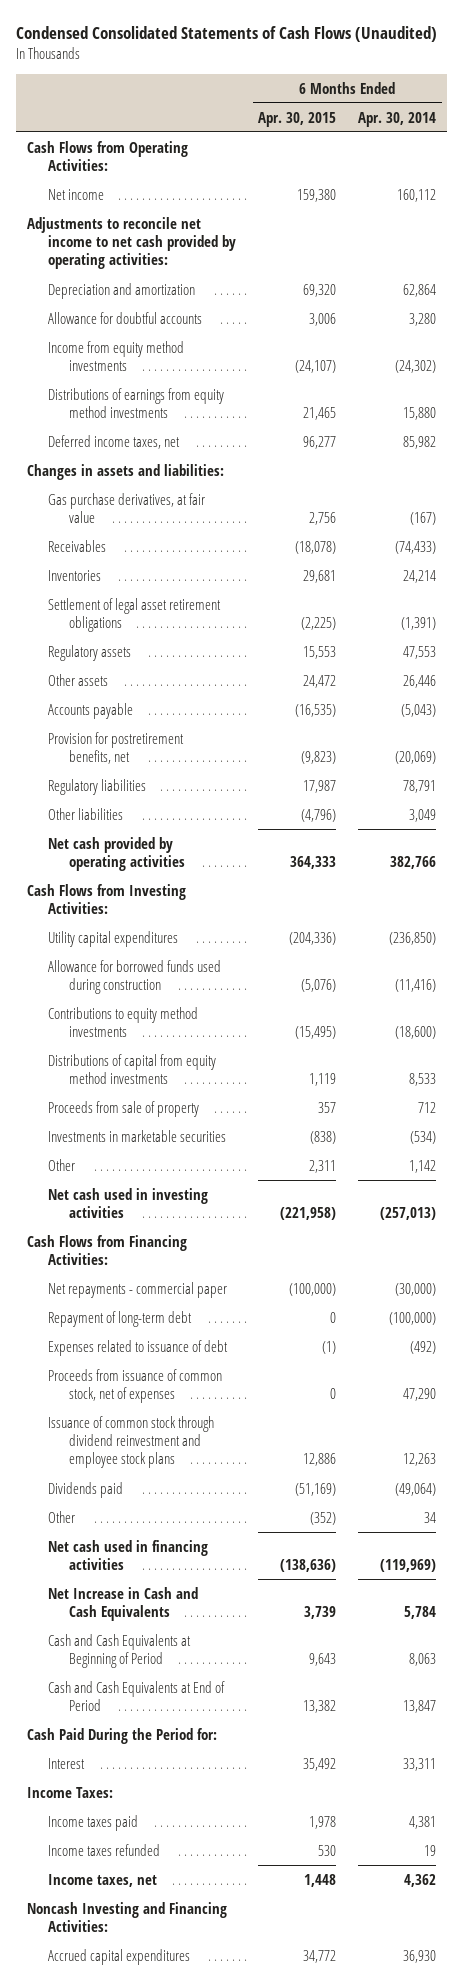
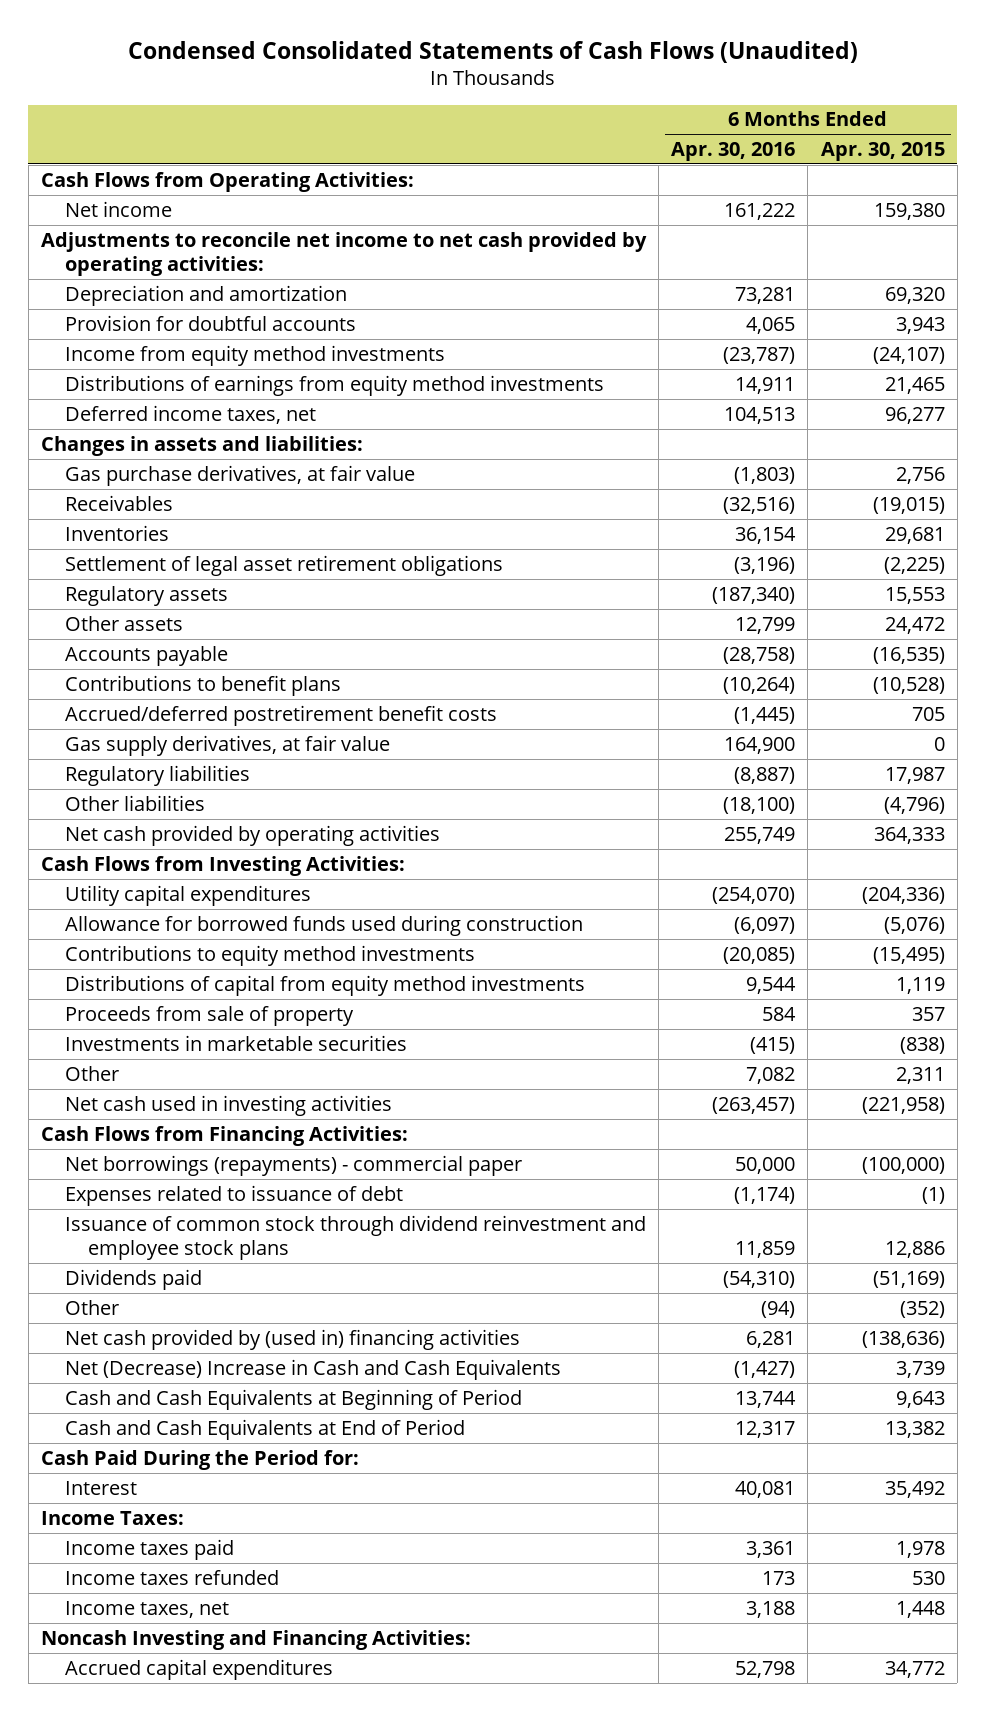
[358,111,437,127] Apr. 30, 2014 -> none
none -> [671,141,796,161] Apr. 30, 2016
[47,311,202,324] Allowance for doubtful accounts -> [64,314,356,331] Provision for doubtful accounts
[309,312,337,326] 3,006 -> [895,316,945,334] 3,943
[295,540,337,554] (18,078) -> [872,496,945,514] (19,015)
[47,731,184,765] Provision for postretirement benefits, net -> none
none -> [64,674,341,696] Contributions to benefit plans
none -> [64,704,497,726] Accrued/deferred postretirement benefit costs
none -> [64,734,390,756] Gas supply derivatives, at fair value
[47,1310,192,1327] Repayment of long-term debt -> none
[47,1281,227,1298] Net repayments - commercial paper -> [64,1154,522,1176] Net borrowings (repayments) - commercial paper
[47,1368,222,1404] Proceeds from issuance of common stock, net of expenses -> none
[47,1539,208,1571] Net cash used in financing activities -> [64,1328,520,1350] Net cash provided by (used in) financing activities
[47,1586,198,1622] Net Increase in Cash and Cash Equivalents -> [64,1358,561,1380] Net (Decrease) Increase in Cash and Cash Equivalents

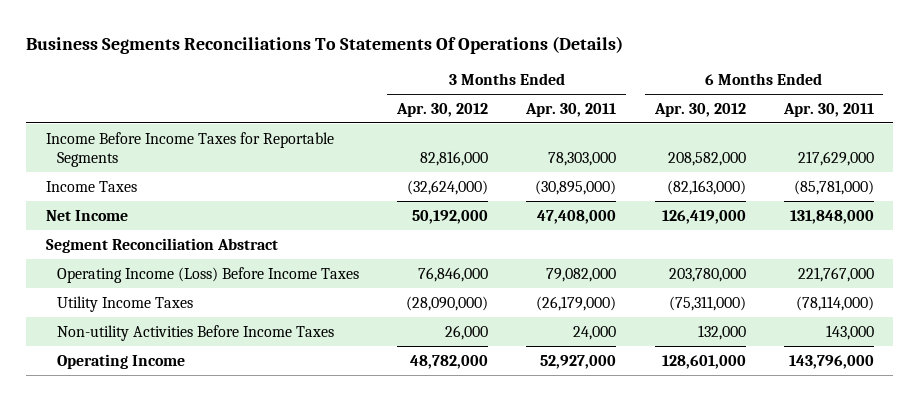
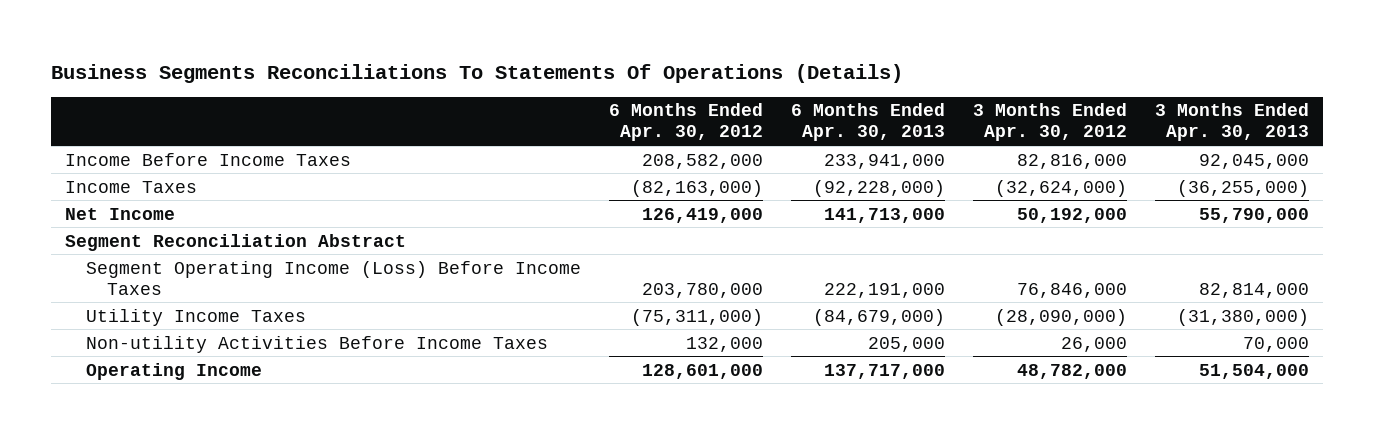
[525,102,617,117] Apr. 30, 2011 -> none
[782,102,874,117] Apr. 30, 2011 -> none
none -> [791,103,946,142] 6 Months Ended Apr. 30, 2013
none -> [1155,103,1310,142] 3 Months Ended Apr. 30, 2013
[45,131,334,167] Income Before Income Taxes for Reportable Segments -> [65,152,352,166] Income Before Income Taxes
[56,266,359,283] Operating Income (Loss) Before Income Taxes -> [86,260,582,295] Segment Operating Income (Loss) Before Income Taxes

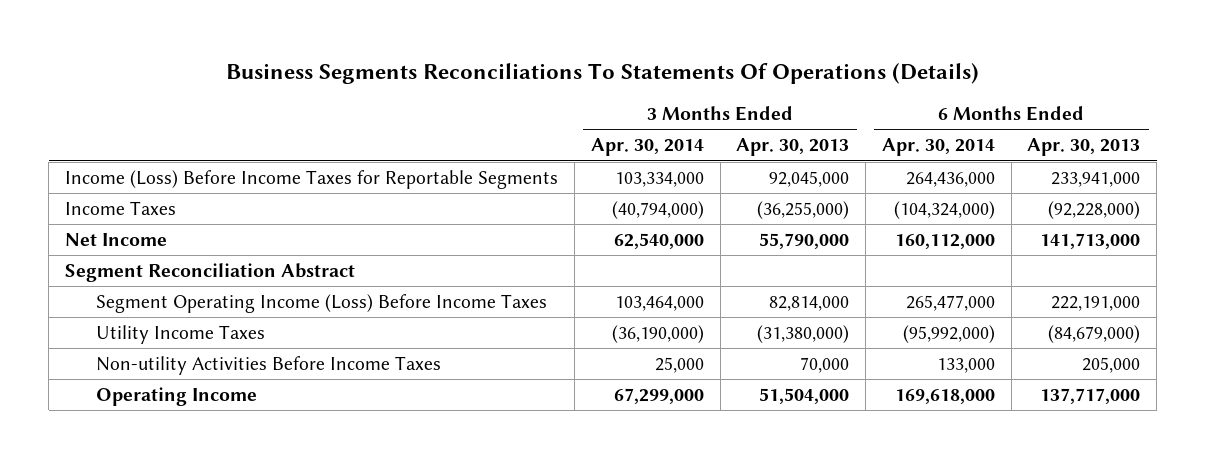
[609,103,764,142] 6 Months Ended Apr. 30, 2012 -> none
[973,103,1128,142] 3 Months Ended Apr. 30, 2012 -> none
none -> [590,138,704,157] Apr. 30, 2014
none -> [881,138,995,157] Apr. 30, 2014
[65,152,352,166] Income Before Income Taxes -> [65,169,559,189] Income (Loss) Before Income Taxes for Reportable Segments

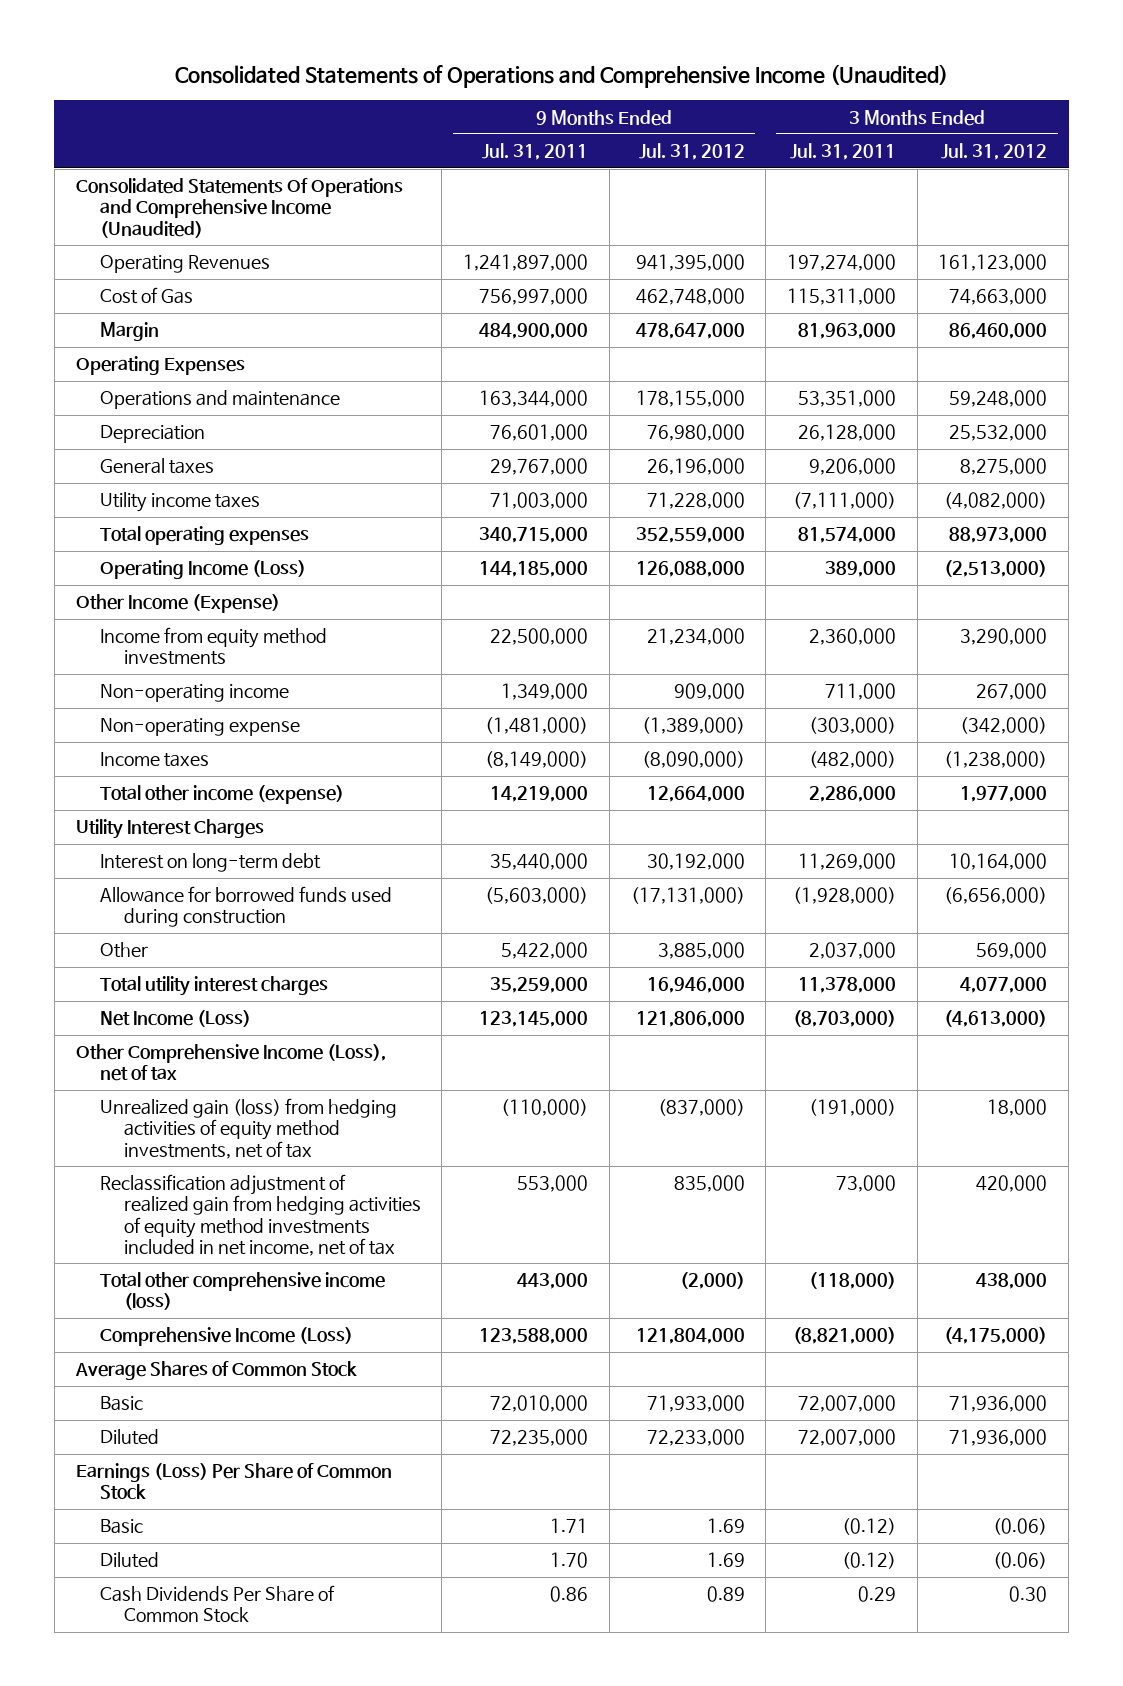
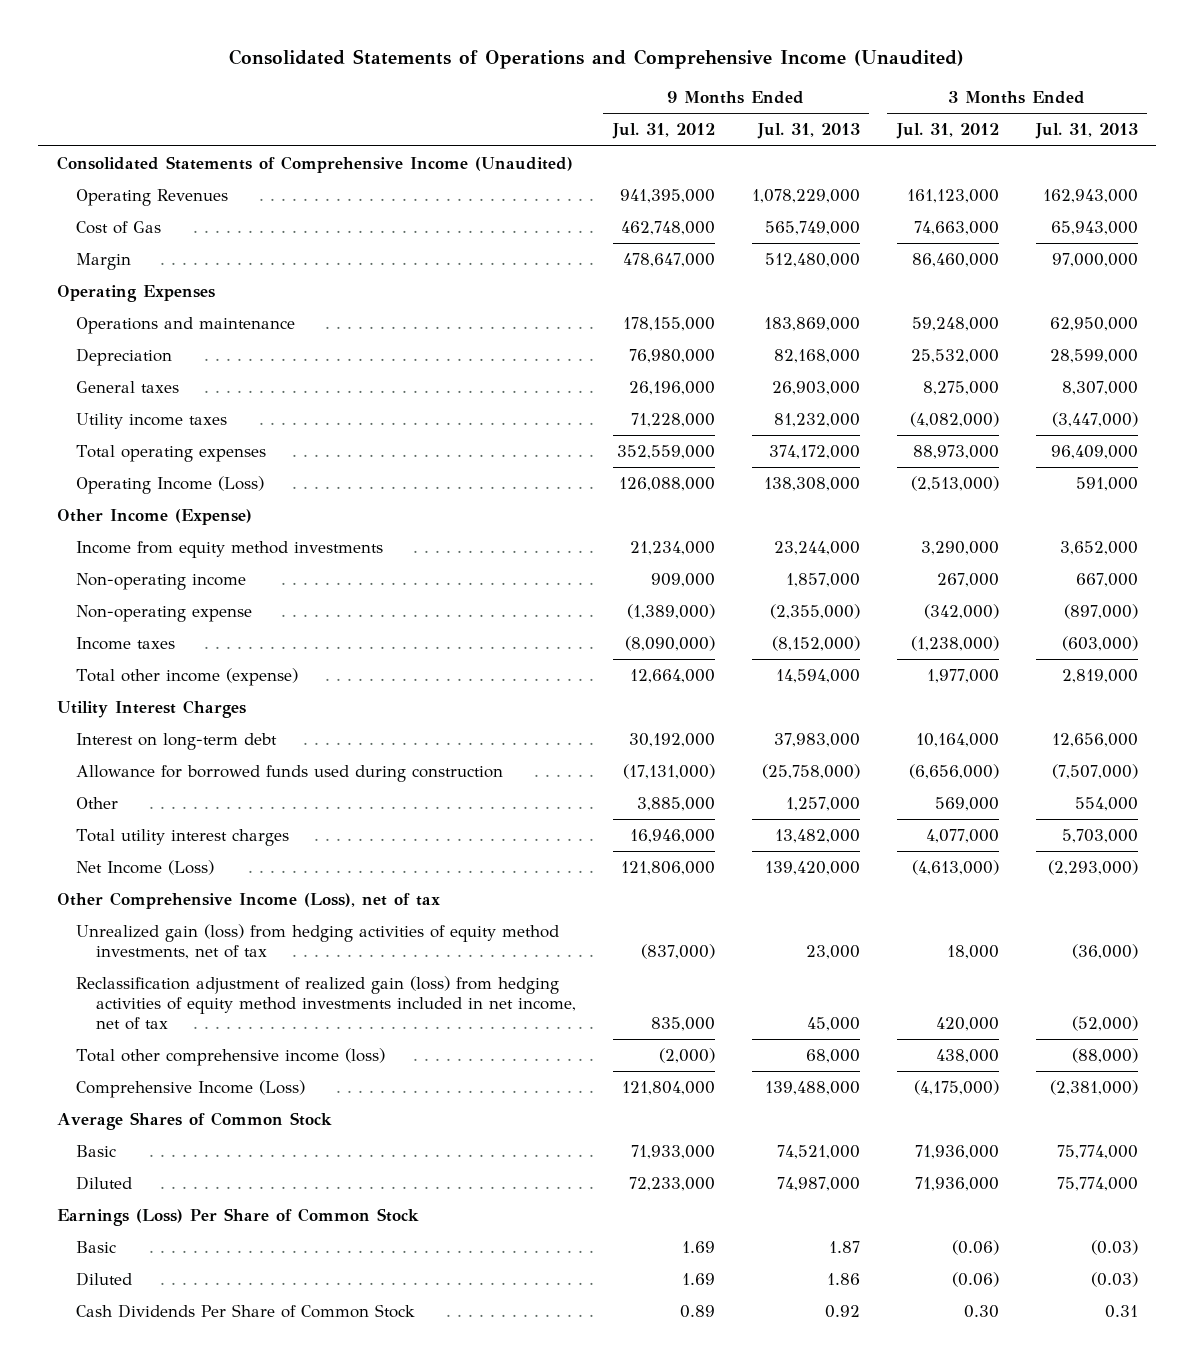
[482,143,589,161] Jul. 31, 2011 -> none
[789,143,896,161] Jul. 31, 2011 -> none
none -> [756,123,860,140] Jul. 31, 2013
none -> [1034,123,1138,140] Jul. 31, 2013
[75,178,403,238] Consolidated Statements Of Operations and Comprehensive Income (Unaudited) -> [56,155,573,173] Consolidated Statements of Comprehensive Income (Unaudited)
[99,1174,421,1256] Reclassification adjustment of realized gain from hedging activities of equity method investments included in net income, net of tax -> [76,975,576,1030] Reclassification adjustment of realized gain (loss) from hedging activities of equity method investments included in net income, net of tax

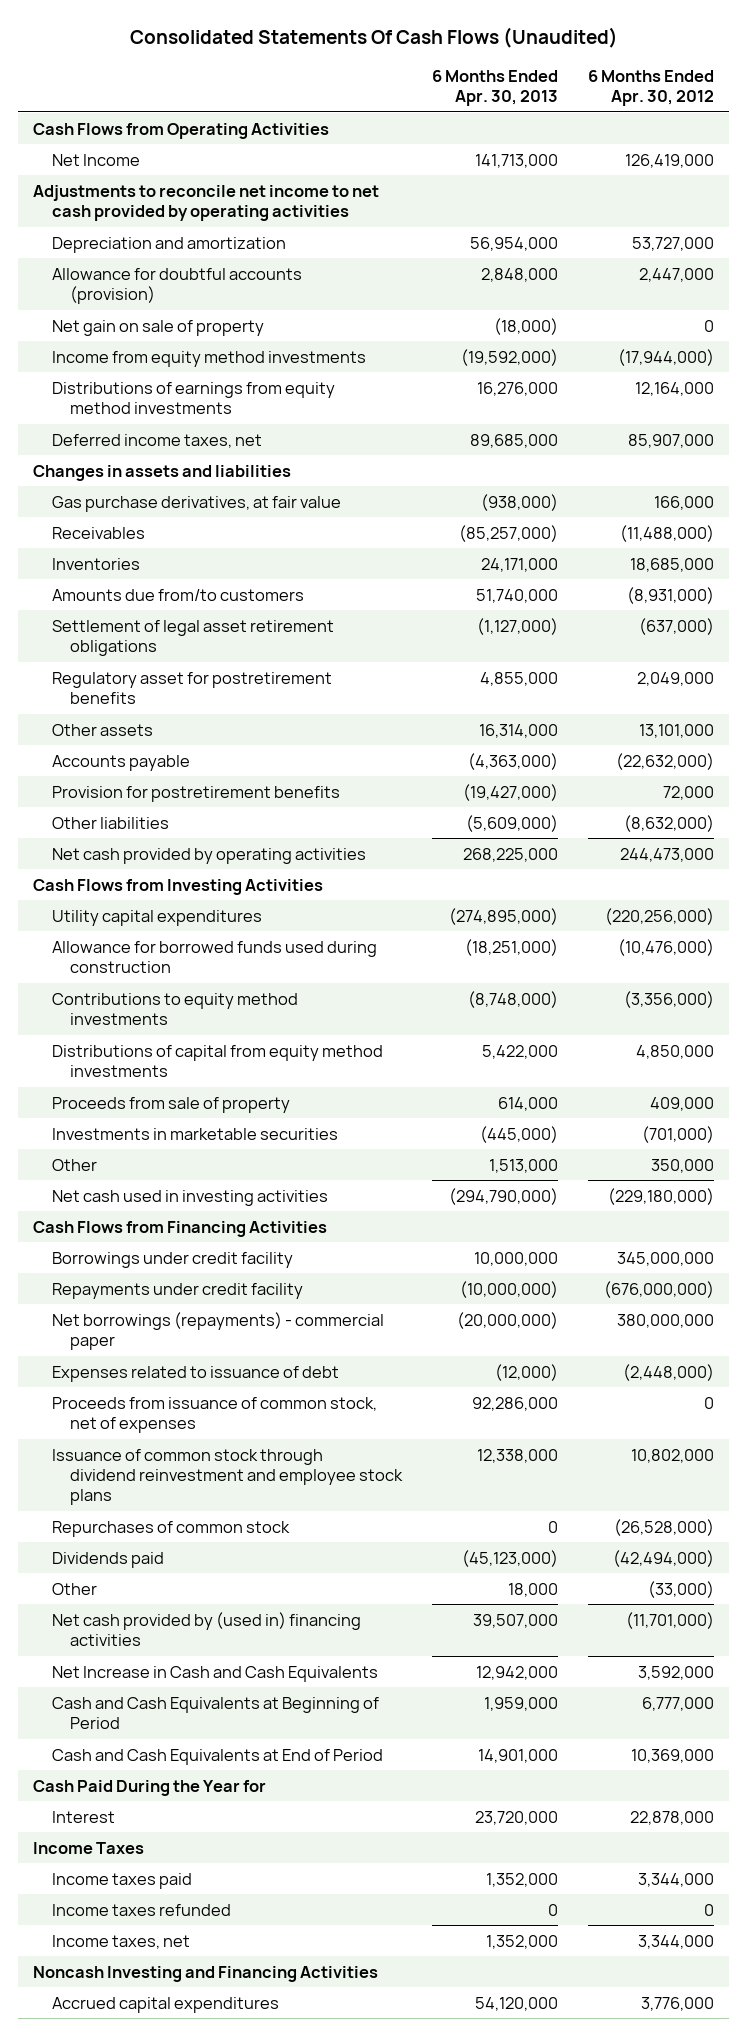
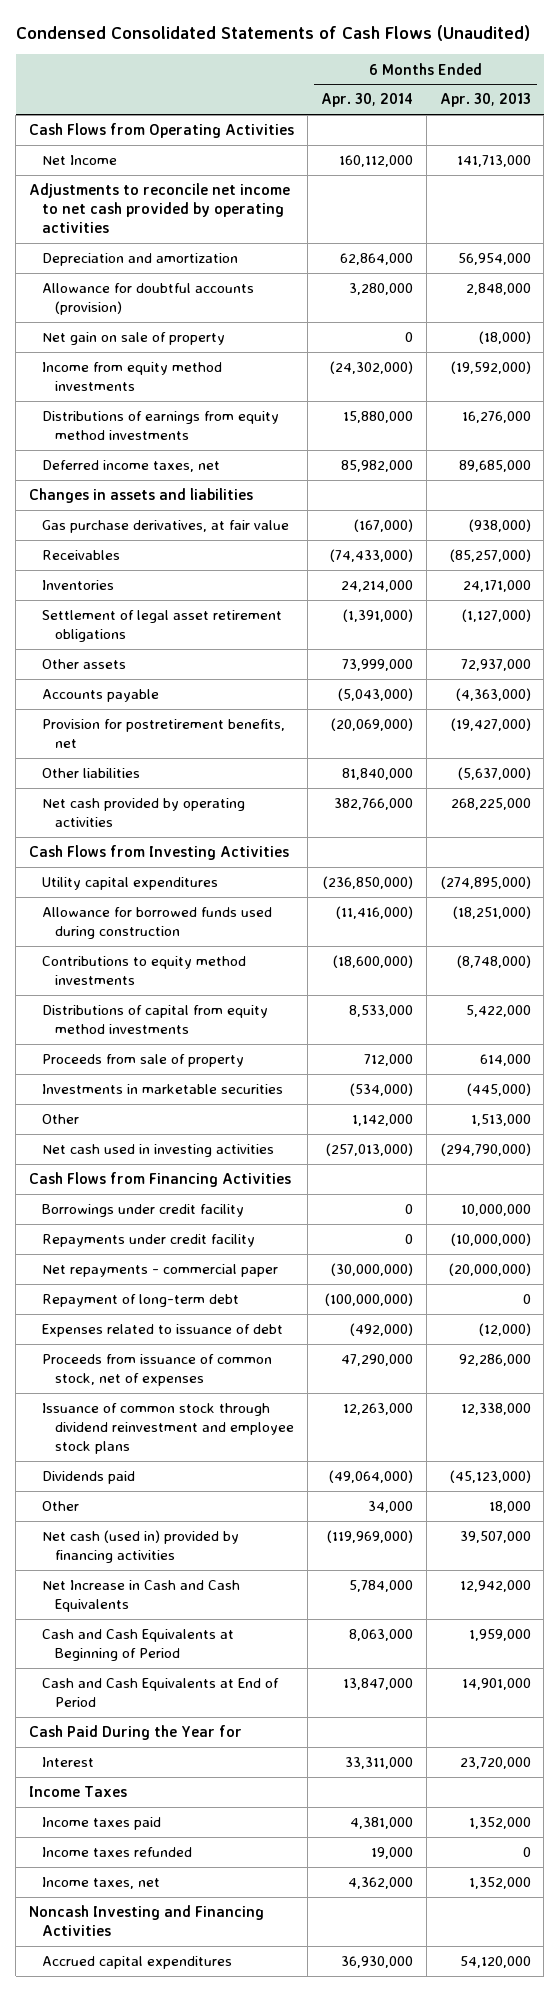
[129,26,618,48] Consolidated Statements Of Cash Flows (Unaudited) -> [15,25,530,42] Condensed Consolidated Statements of Cash Flows (Unaudited)
[587,69,714,107] 6 Months Ended Apr. 30, 2012 -> none
none -> [321,93,414,108] Apr. 30, 2014
[51,588,304,601] Amounts due from/to customers -> none
[51,671,332,704] Regulatory asset for postretirement benefits -> none
[478,723,558,738] 16,314,000 -> [460,659,531,672] 72,937,000
[51,785,340,802] Provision for postretirement benefits -> [42,719,286,749] Provision for postretirement benefits, net
[465,814,558,832] (5,609,000) -> [457,767,531,781] (5,637,000)
[51,1311,384,1350] Net borrowings (repayments) - commercial paper -> [42,1264,279,1278] Net repayments - commercial paper
none -> [42,1294,240,1308] Repayment of long-term debt
[51,1520,290,1537] Repurchases of common stock -> none
[51,1611,361,1646] Net cash provided by (used in) financing activities -> [42,1530,240,1564] Net cash (used in) provided by financing activities

